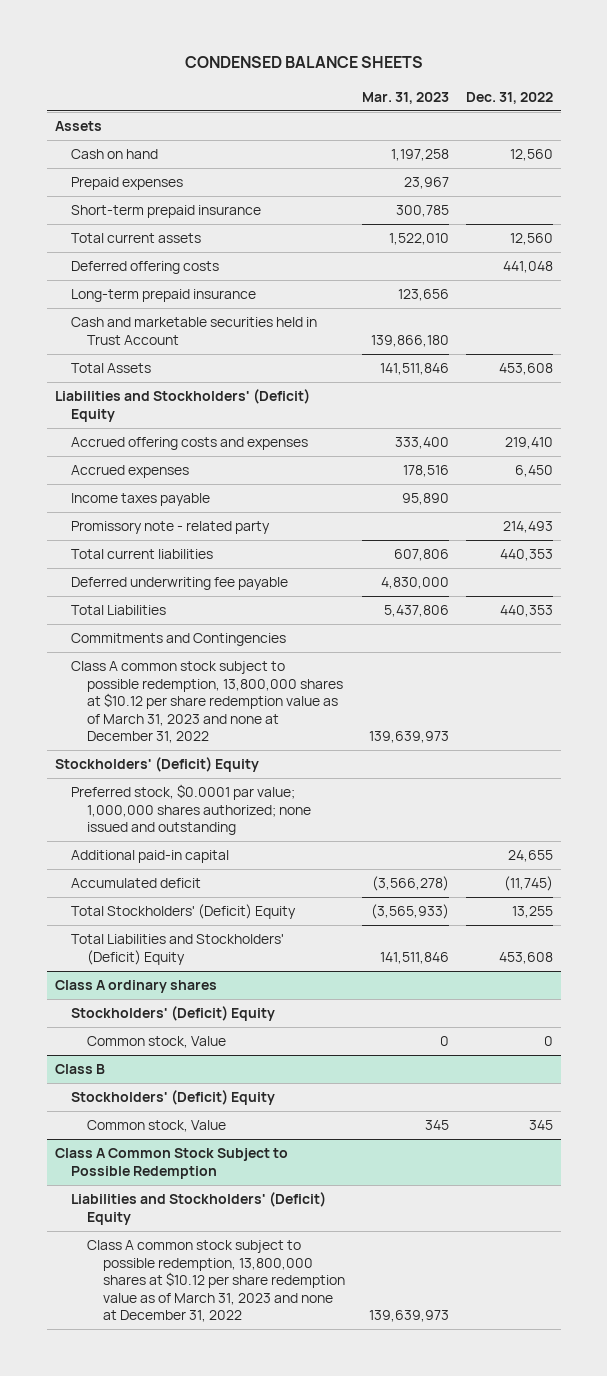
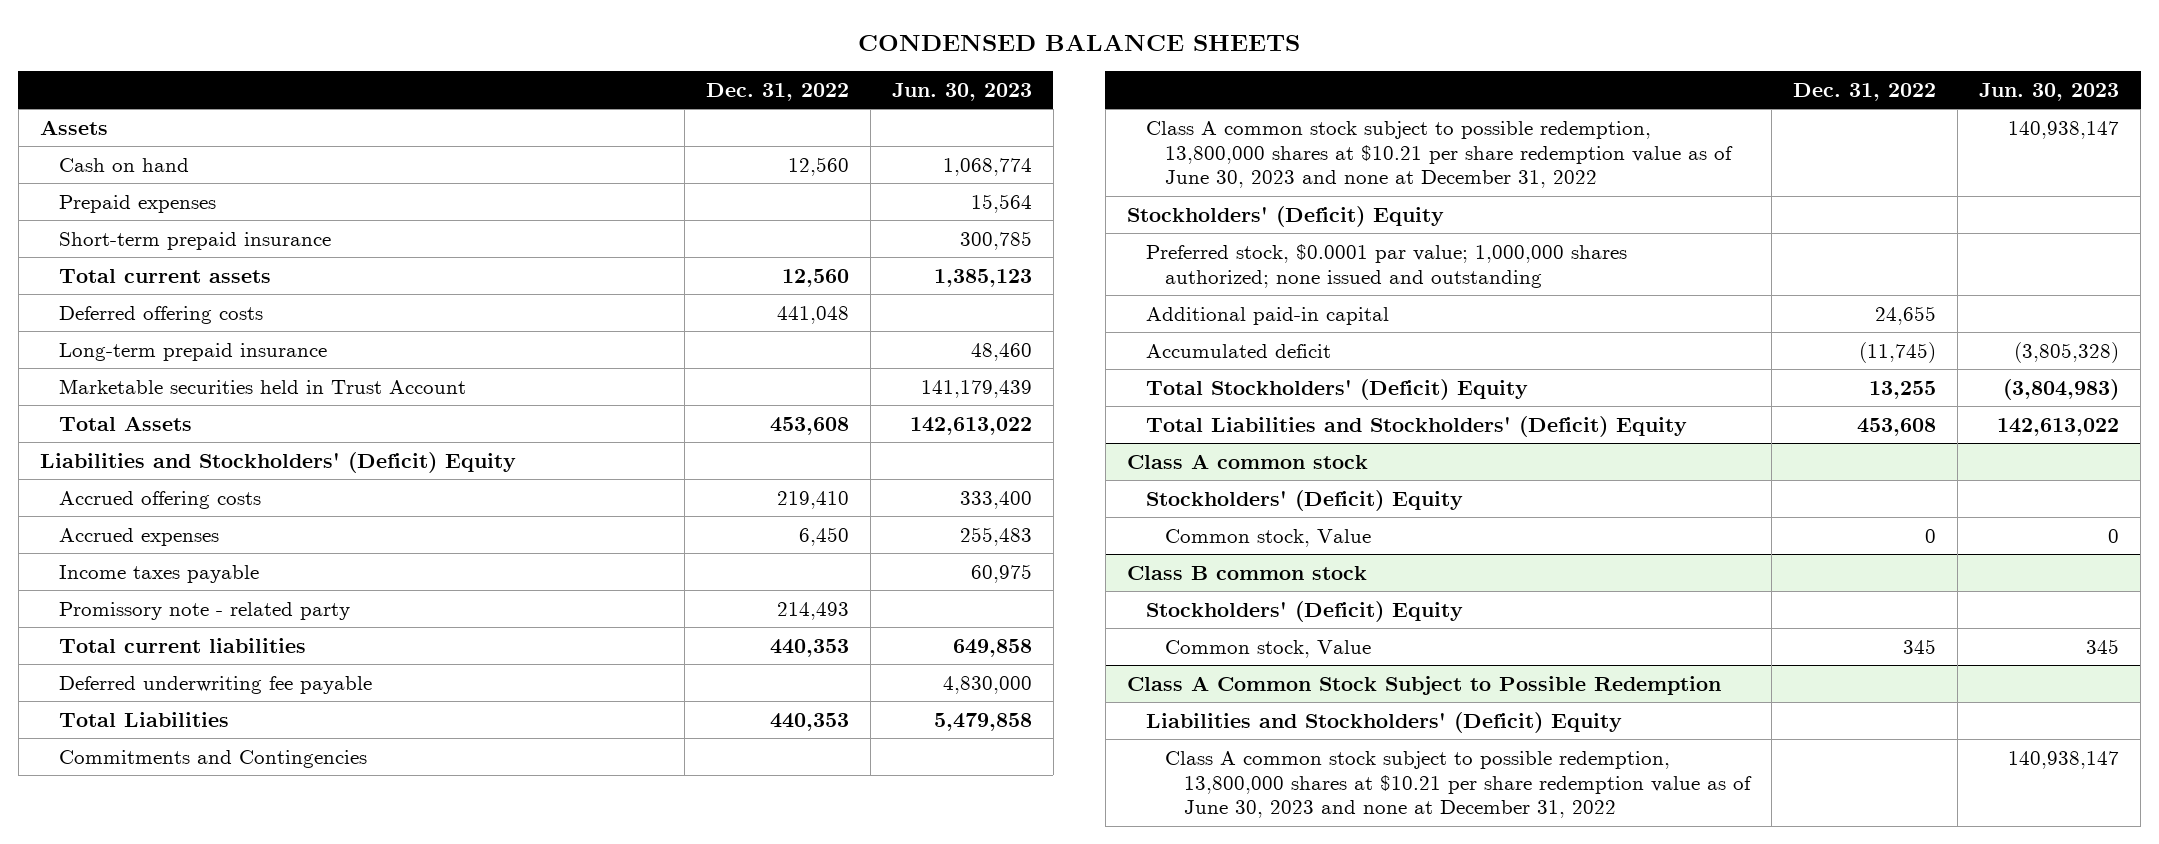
[361,91,449,104] Mar. 31, 2023 -> none
none -> [891,83,1032,102] Jun. 30, 2023
[70,317,317,345] Cash and marketable securities held in Trust Account -> [58,378,466,394] Marketable securities held in Trust Account
[70,437,308,451] Accrued offering costs and expenses -> [58,490,261,509] Accrued offering costs
[70,661,343,744] Class A common stock subject to possible redemption, 13,800,000 shares at $10.12 per share redemption value as of March 31, 2023 and none at December 31, 2022 -> [1146,120,1734,189] Class A common stock subject to possible redemption, 13,800,000 shares at $10.21 per share redemption value as of June 30, 2023 and none at December 31, 2022
[54,980,217,994] Class A ordinary shares -> [1126,453,1368,469] Class A common stock
[54,1064,105,1075] Class B -> [1126,565,1367,580] Class B common stock
[86,1240,345,1323] Class A common stock subject to possible redemption, 13,800,000 shares at $10.12 per share redemption value as of March 31, 2023 and none at December 31, 2022 -> [1165,750,1753,819] Class A common stock subject to possible redemption, 13,800,000 shares at $10.21 per share redemption value as of June 30, 2023 and none at December 31, 2022

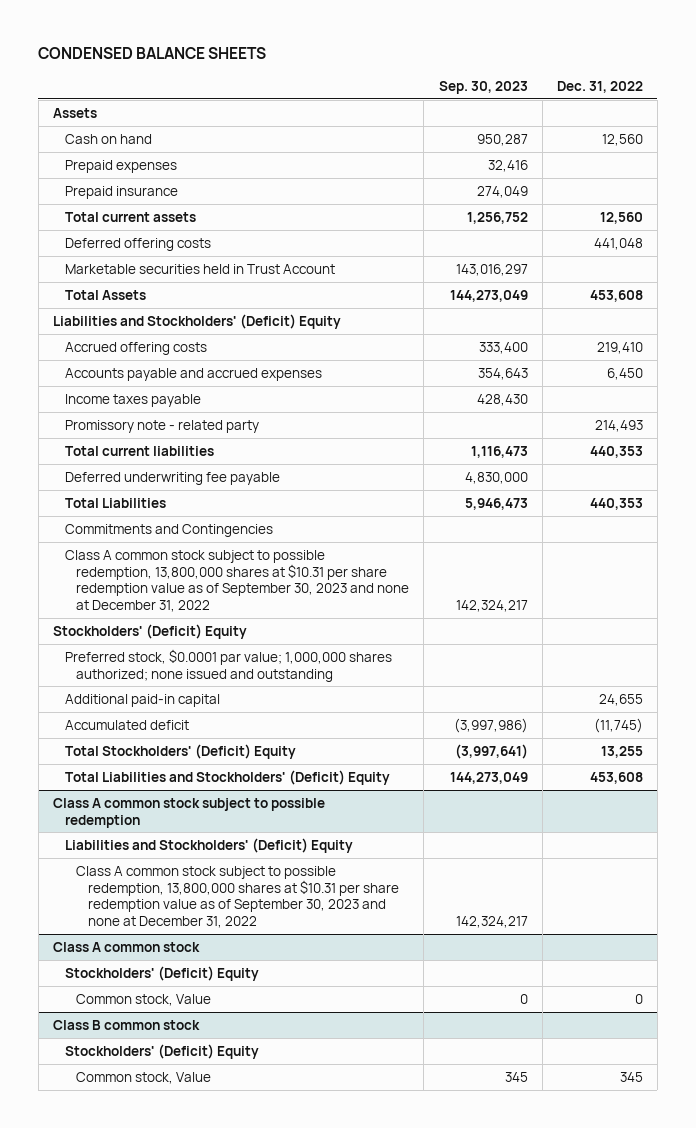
[891,83,1032,102] Jun. 30, 2023 -> none
none -> [438,80,528,94] Sep. 30, 2023
[58,231,331,250] Short-term prepaid insurance -> [64,185,178,199] Prepaid insurance
[58,342,327,361] Long-term prepaid insurance -> none
[58,527,219,546] Accrued expenses -> [64,367,322,381] Accounts payable and accrued expenses
[1146,120,1734,189] Class A common stock subject to possible redemption, 13,800,000 shares at $10.21 per share redemption value as of June 30, 2023 and none at December 31, 2022 -> [64,549,410,613] Class A common stock subject to possible redemption, 13,800,000 shares at $10.31 per share redemption value as of September 30, 2023 and none at December 31, 2022
none -> [53,797,326,828] Class A common stock subject to possible redemption
none -> [64,837,353,853] Liabilities and Stockholders' (Deficit) Equity
none -> [76,865,399,929] Class A common stock subject to possible redemption, 13,800,000 shares at $10.31 per share redemption value as of September 30, 2023 and none at December 31, 2022
[1126,675,1721,695] Class A Common Stock Subject to Possible Redemption -> none
[1146,711,1623,733] Liabilities and Stockholders' (Deficit) Equity -> none
[1165,750,1753,819] Class A common stock subject to possible redemption, 13,800,000 shares at $10.21 per share redemption value as of June 30, 2023 and none at December 31, 2022 -> none

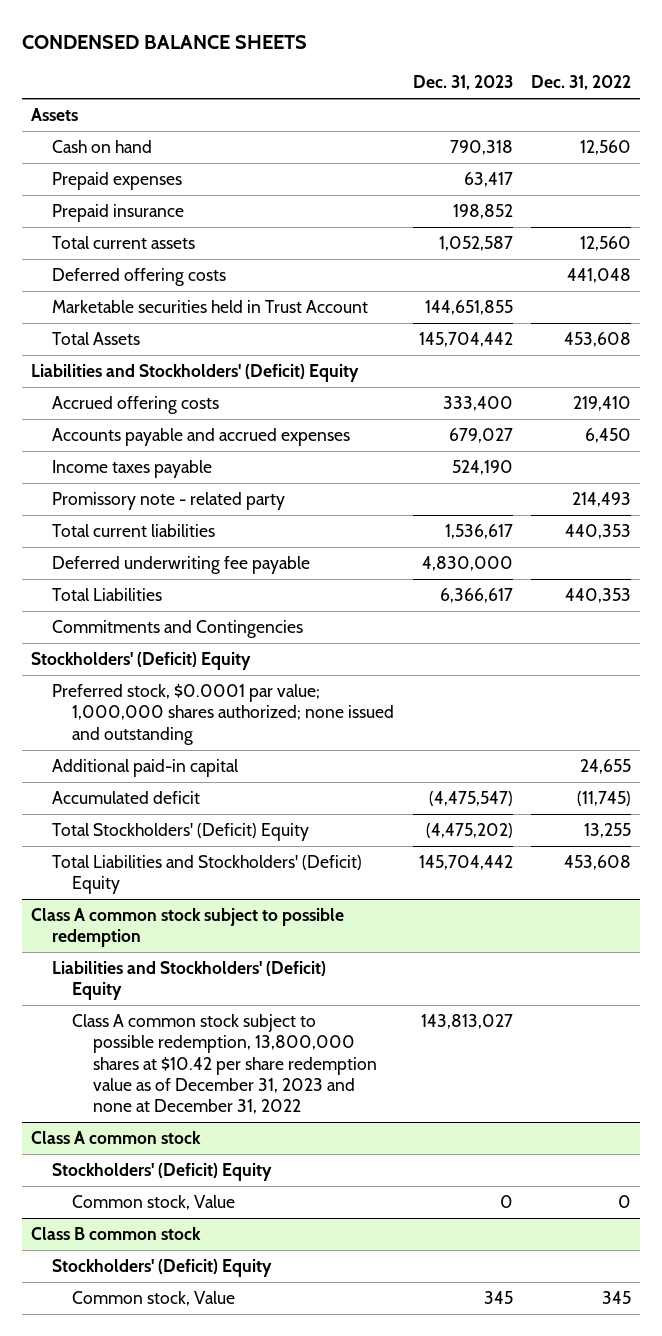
[438,80,528,94] Sep. 30, 2023 -> none
none -> [412,75,513,91] Dec. 31, 2023
[64,549,410,613] Class A common stock subject to possible redemption, 13,800,000 shares at $10.31 per share redemption value as of September 30, 2023 and none at December 31, 2022 -> none
[76,865,399,929] Class A common stock subject to possible redemption, 13,800,000 shares at $10.31 per share redemption value as of September 30, 2023 and none at December 31, 2022 -> [72,1014,378,1114] Class A common stock subject to possible redemption, 13,800,000 shares at $10.42 per share redemption value as of December 31, 2023 and none at December 31, 2022

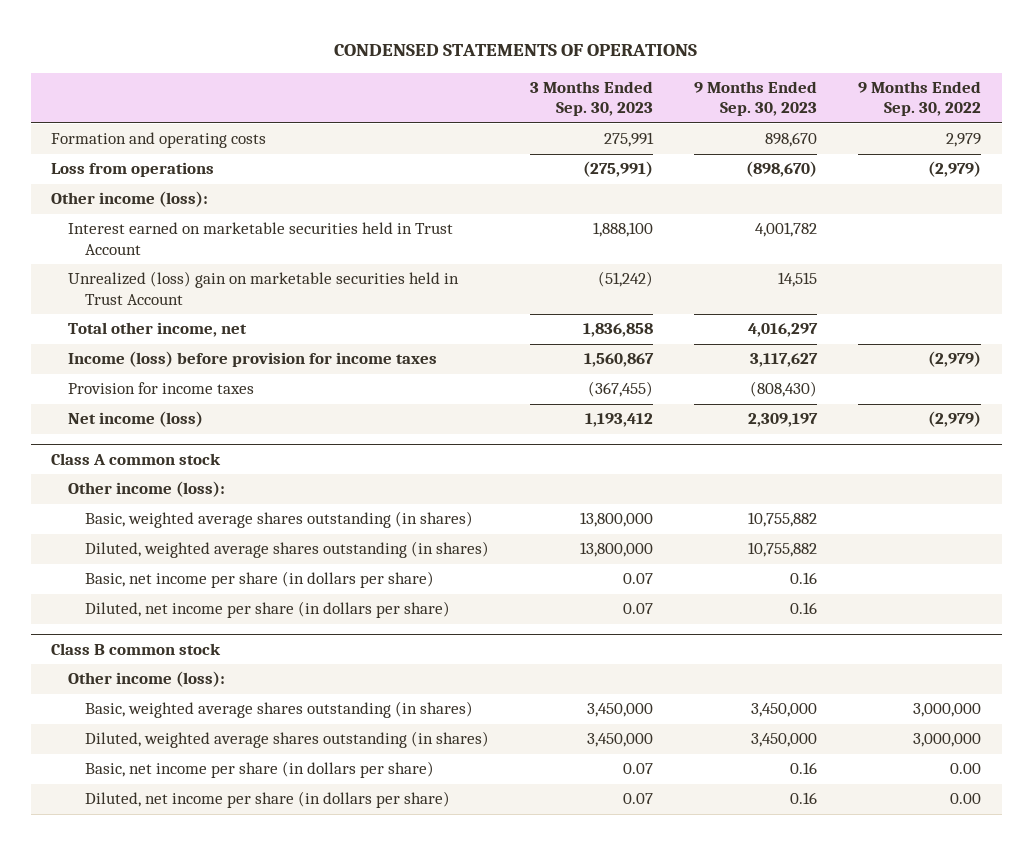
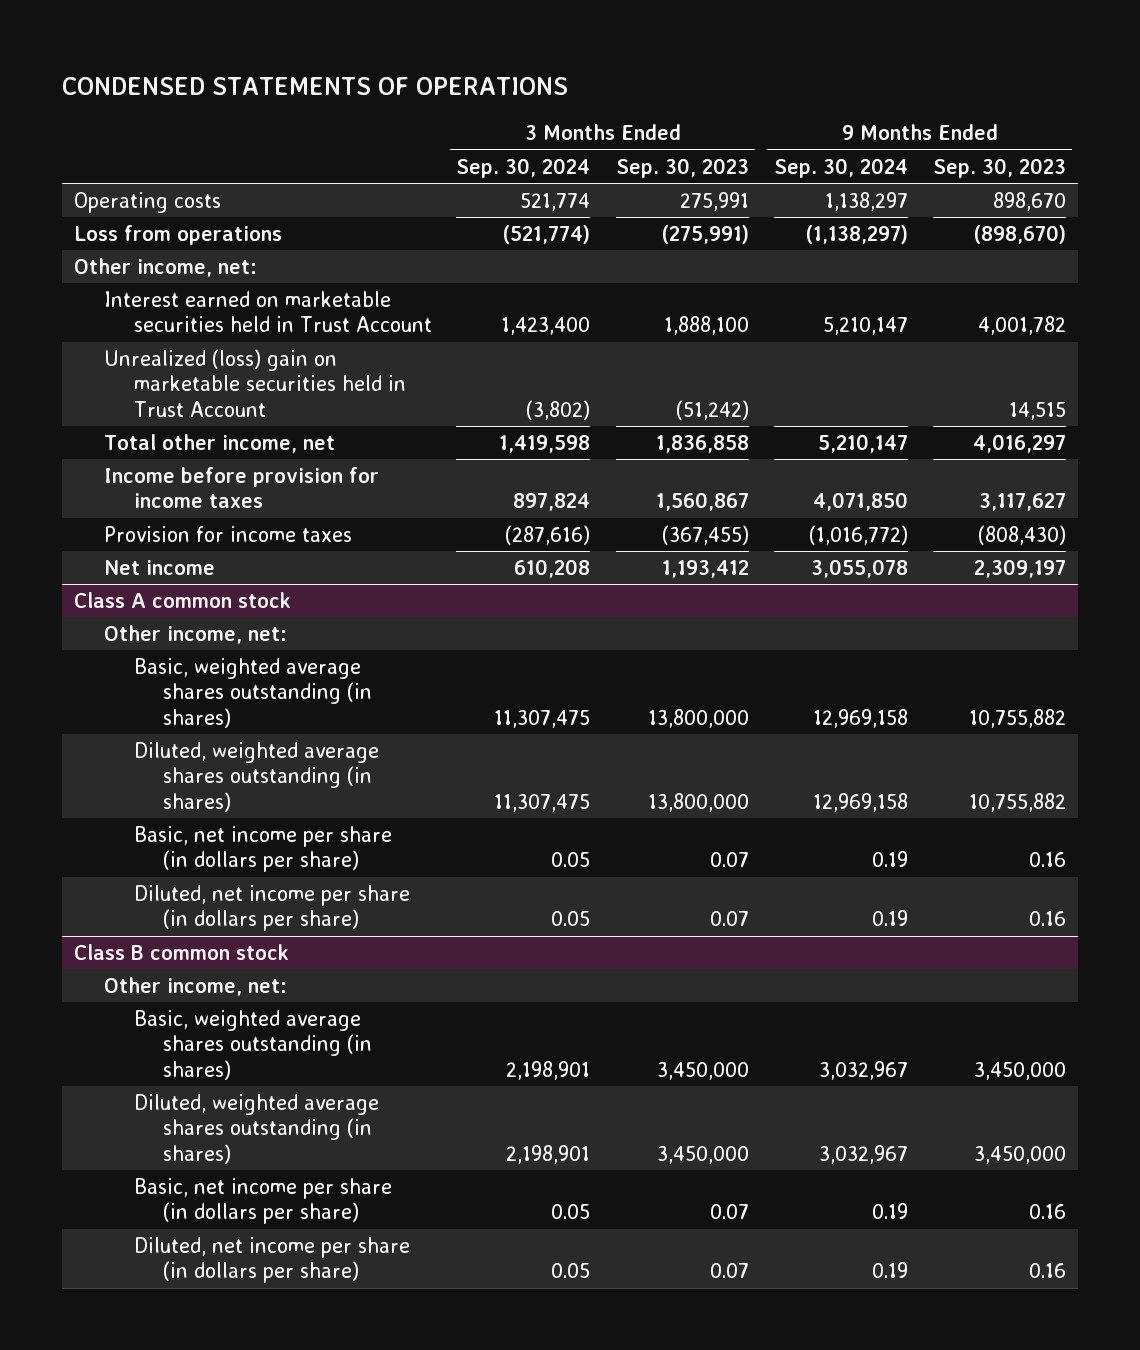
[858,81,982,117] 9 Months Ended Sep. 30, 2022 -> none
none -> [456,157,591,178] Sep. 30, 2024
none -> [773,157,908,178] Sep. 30, 2024
[51,132,267,149] Formation and operating costs -> [74,191,222,213] Operating costs
[51,191,209,208] Other income (loss): -> [74,257,258,277] Other income, net:
[68,351,438,368] Income (loss) before provision for income taxes -> [103,466,379,509] Income before provision for income taxes
[68,411,204,428] Net income (loss) -> [103,559,215,575] Net income
[68,481,226,498] Other income (loss): -> [103,624,287,644] Other income, net:
[68,671,226,688] Other income (loss): -> [103,976,287,996] Other income, net:

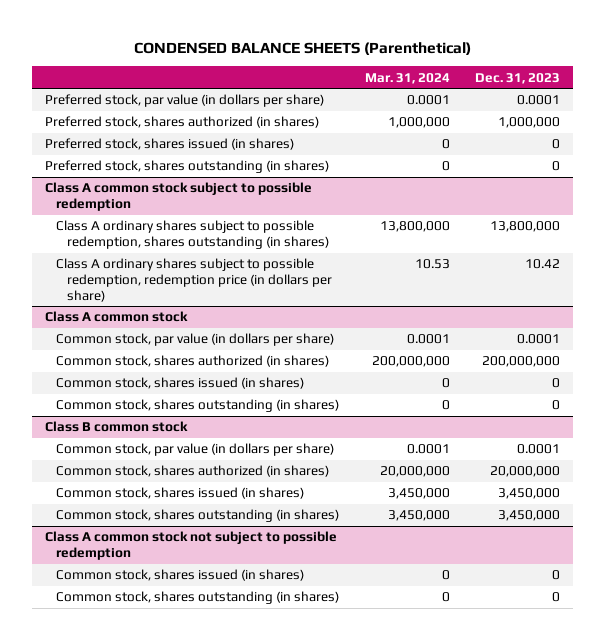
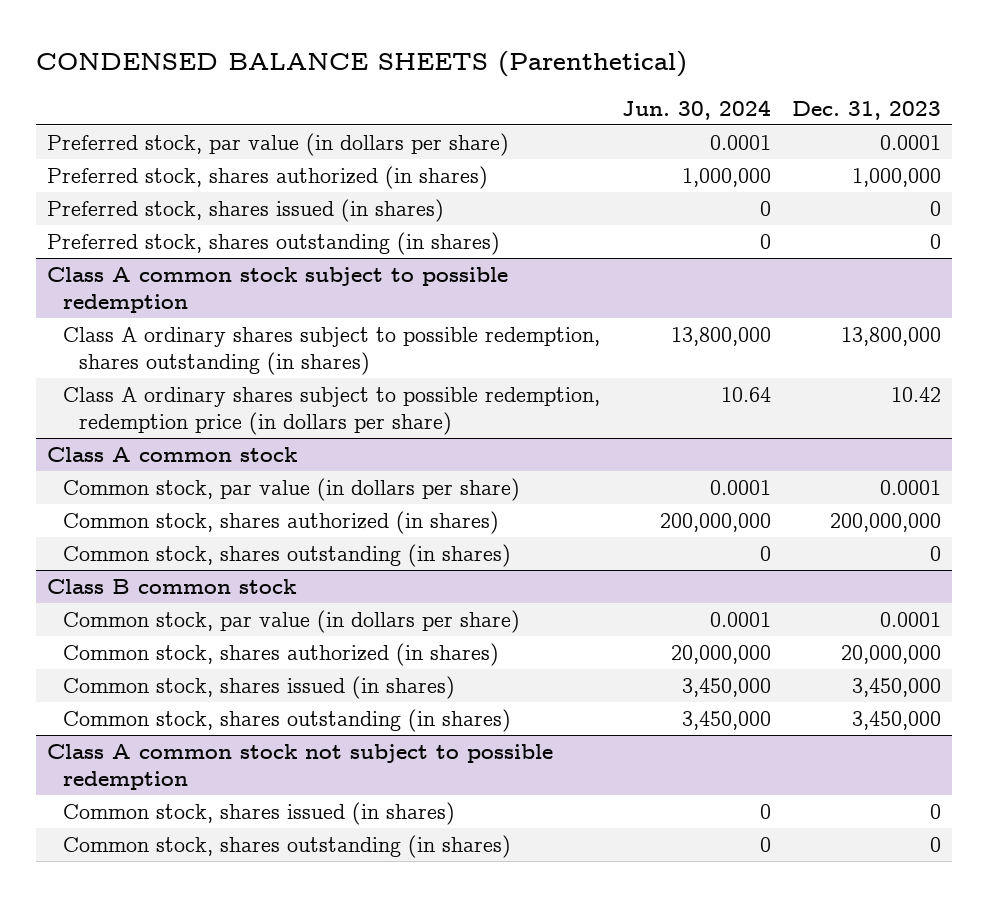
[364,72,450,84] Mar. 31, 2024 -> none
none -> [621,99,771,120] Jun. 30, 2024
[55,377,304,390] Common stock, shares issued (in shares) -> none

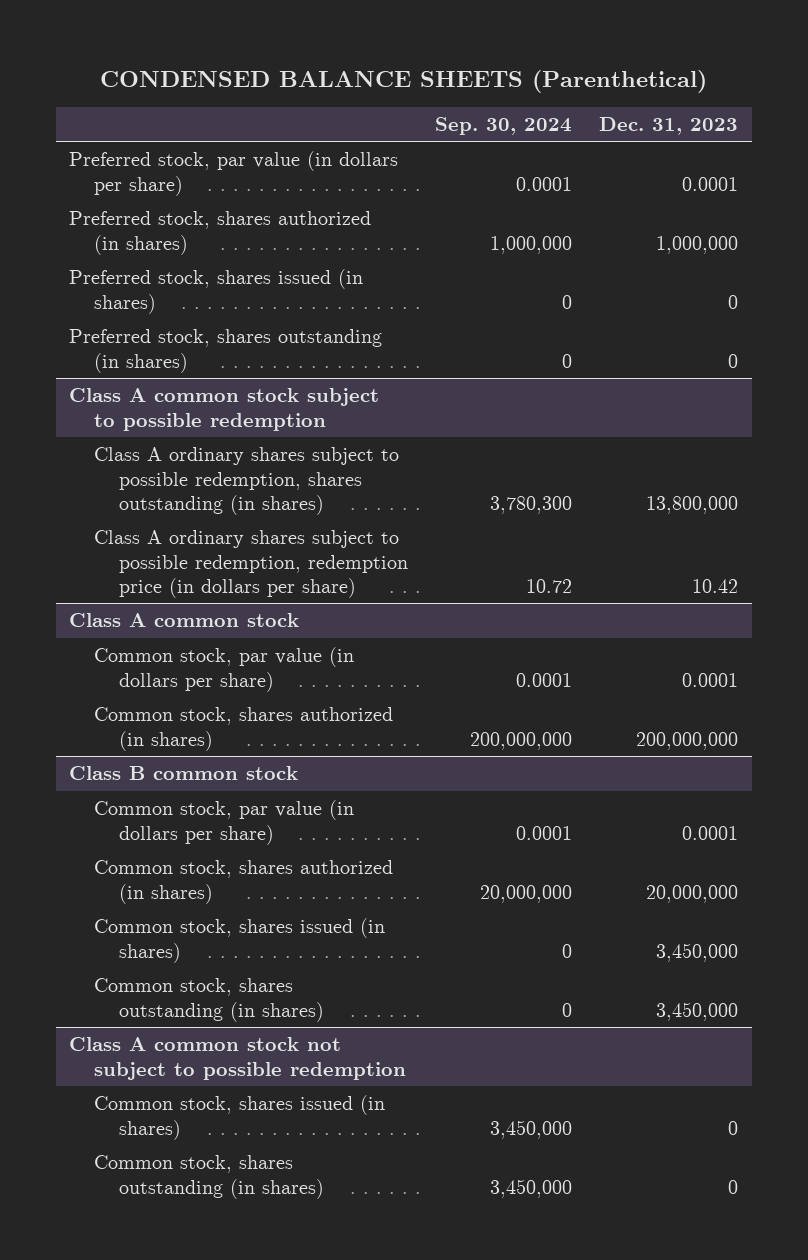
[621,99,771,120] Jun. 30, 2024 -> none
none -> [434,116,572,135] Sep. 30, 2024
[62,544,511,568] Common stock, shares outstanding (in shares) -> none

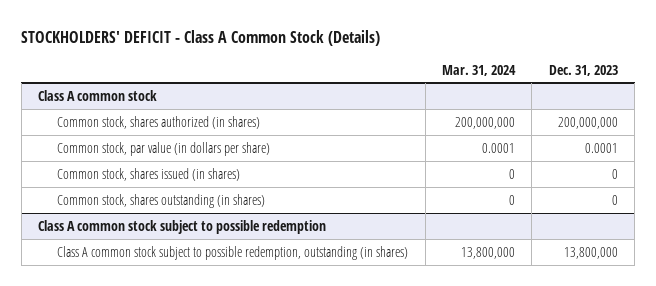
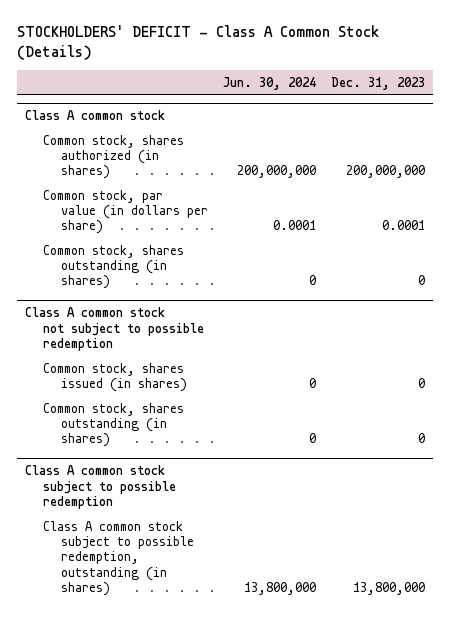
[442,64,517,76] Mar. 31, 2024 -> none
none -> [223,77,317,91] Jun. 30, 2024
none -> [42,244,184,290] Common stock, shares outstanding (in shares)
none -> [24,307,204,352] Class A common stock not subject to possible redemption

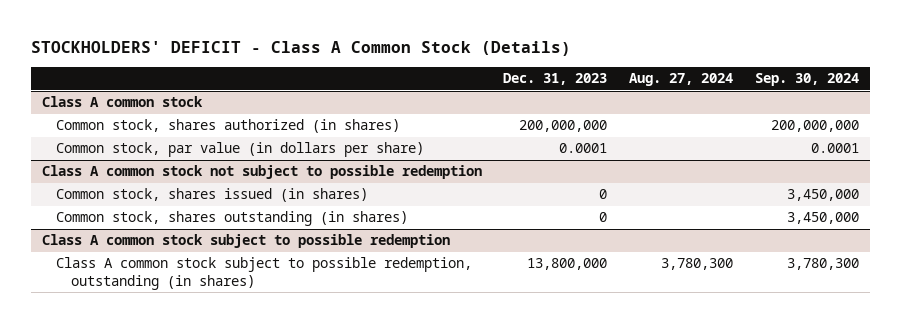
[223,77,317,91] Jun. 30, 2024 -> none
none -> [629,73,734,87] Aug. 27, 2024
none -> [754,73,859,87] Sep. 30, 2024
[42,244,184,290] Common stock, shares outstanding (in shares) -> none

